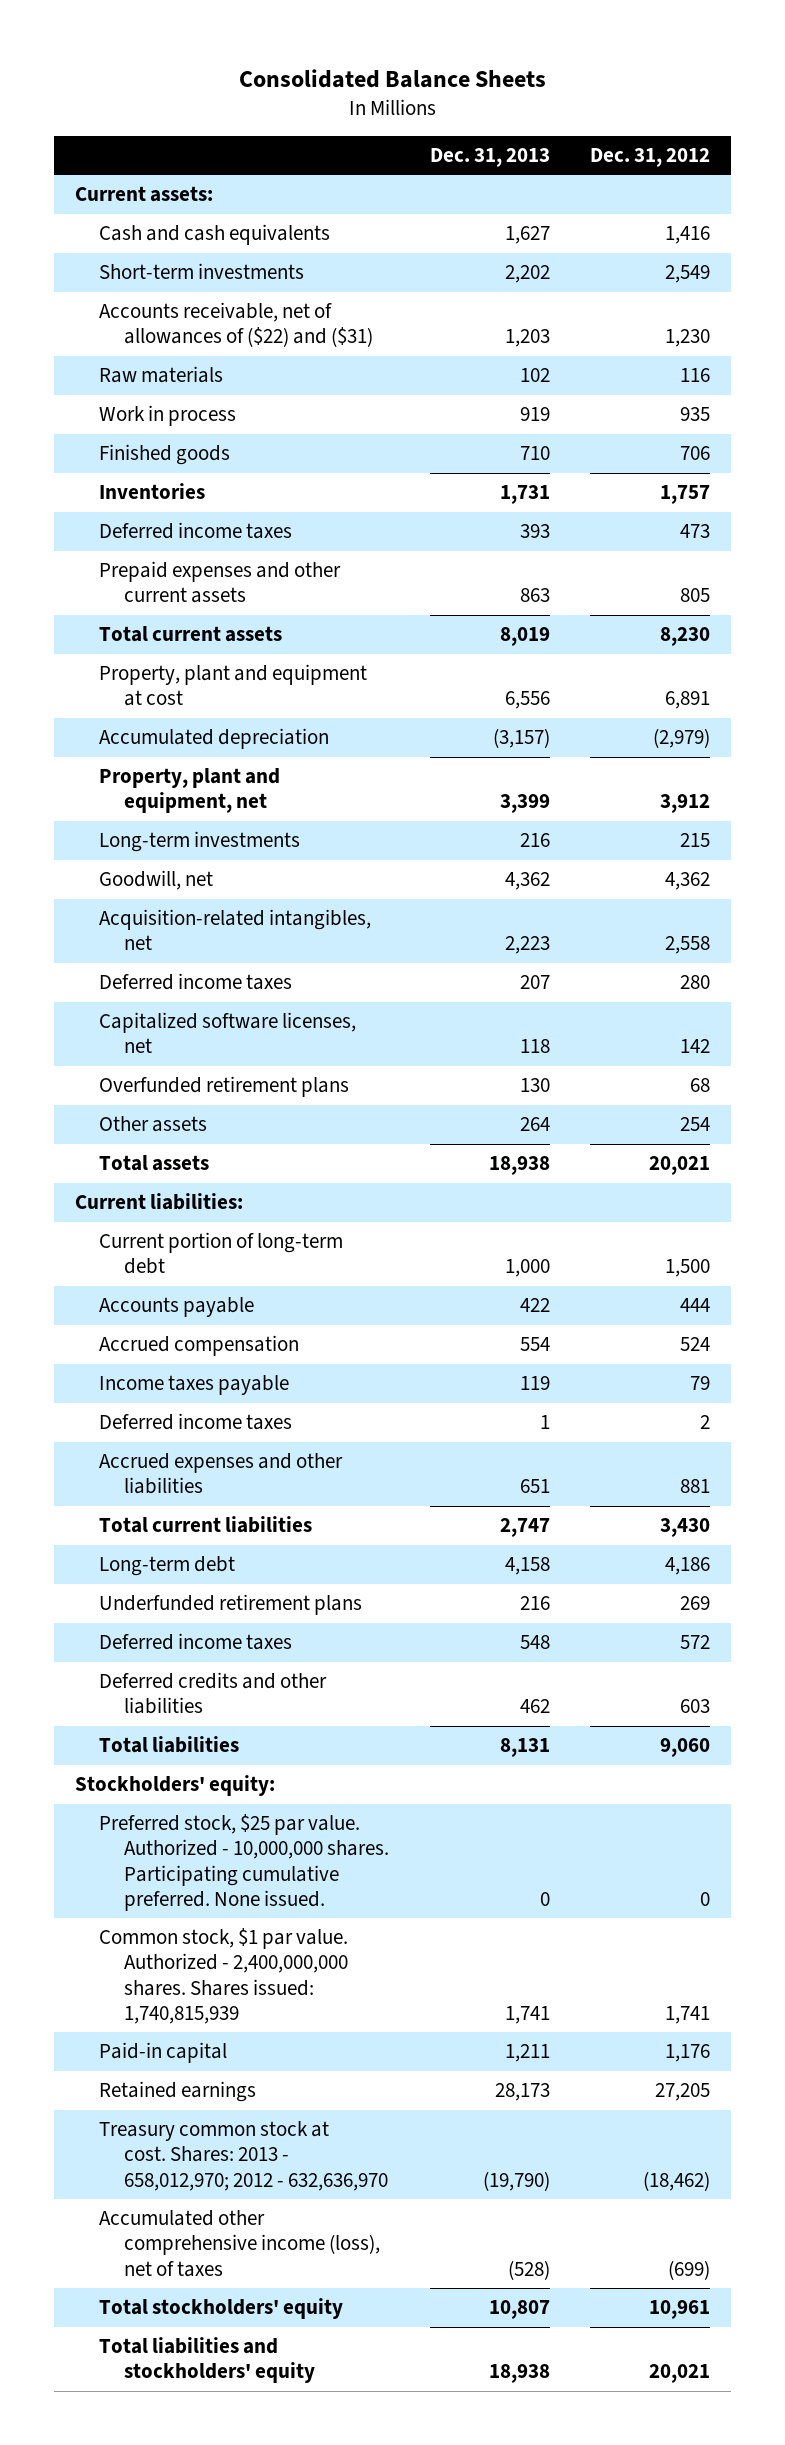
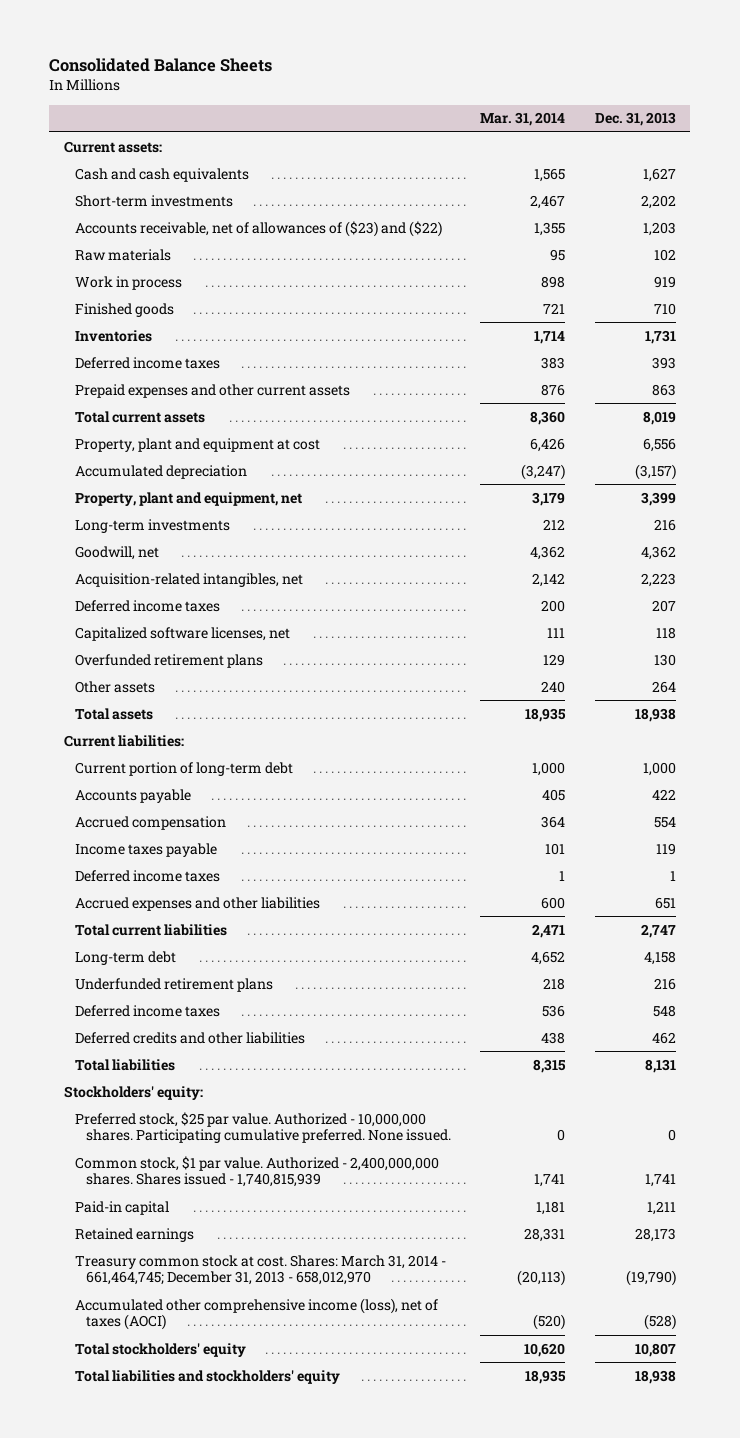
[590,147,711,167] Dec. 31, 2012 -> none
none -> [480,112,566,127] Mar. 31, 2014
[99,302,374,348] Accounts receivable, net of allowances of ($22) and ($31) -> [74,220,442,237] Accounts receivable, net of allowances of ($23) and ($22)
[99,1928,349,2024] Common stock, $1 par value. Authorized - 2,400,000,000 shares. Shares issued: 1,740,815,939 -> [74,1155,439,1188] Common stock, $1 par value. Authorized - 2,400,000,000 shares. Shares issued - 1,740,815,939
[99,2121,389,2191] Treasury common stock at cost. Shares: 2013 - 658,012,970; 2012 - 632,636,970 -> [74,1254,446,1286] Treasury common stock at cost. Shares: March 31, 2014 - 661,464,745; December 31, 2013 - 658,012,970
[99,2210,381,2277] Accumulated other comprehensive income (loss), net of taxes -> [74,1297,438,1331] Accumulated other comprehensive income (loss), net of taxes (AOCI)

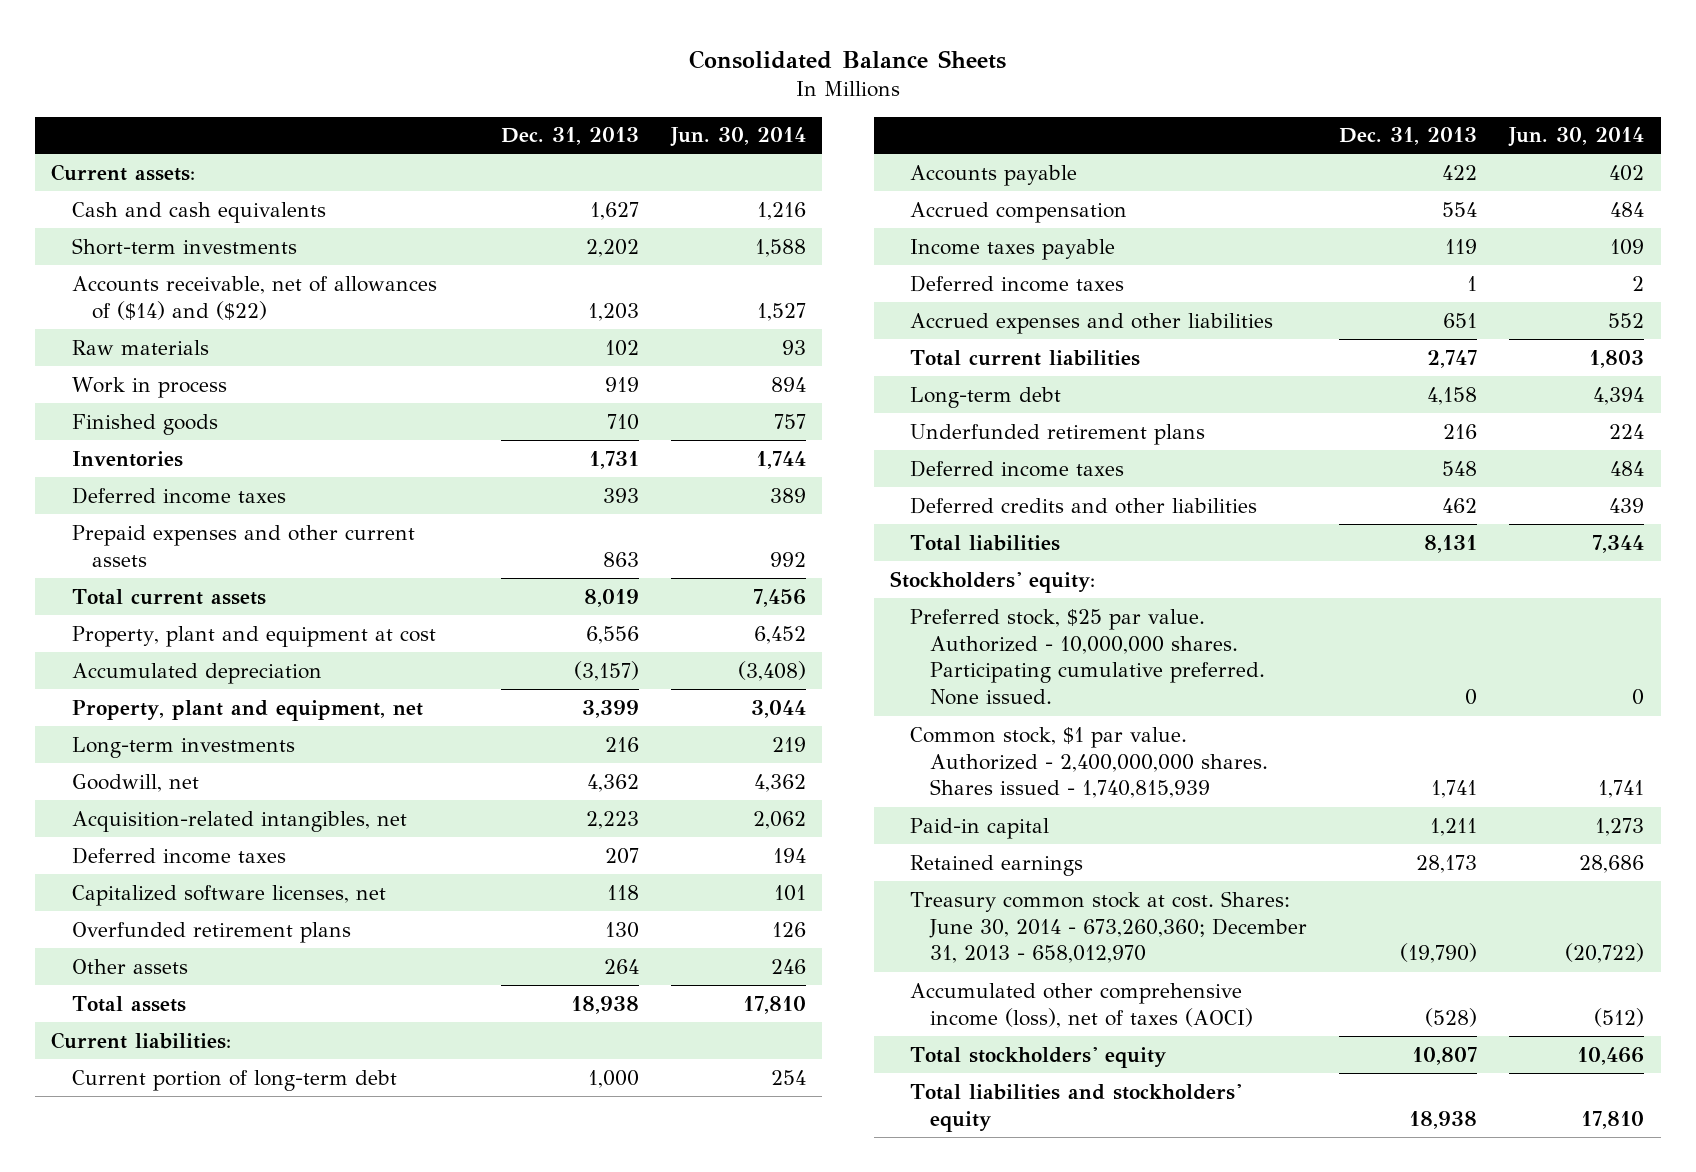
[480,112,566,127] Mar. 31, 2014 -> none
none -> [669,127,806,148] Jun. 30, 2014
[74,220,442,237] Accounts receivable, net of allowances of ($23) and ($22) -> [71,275,437,320] Accounts receivable, net of allowances of ($14) and ($22)
[74,1254,446,1286] Treasury common stock at cost. Shares: March 31, 2014 - 661,464,745; December 31, 2013 - 658,012,970 -> [910,890,1308,964] Treasury common stock at cost. Shares: June 30, 2014 - 673,260,360; December 31, 2013 - 658,012,970

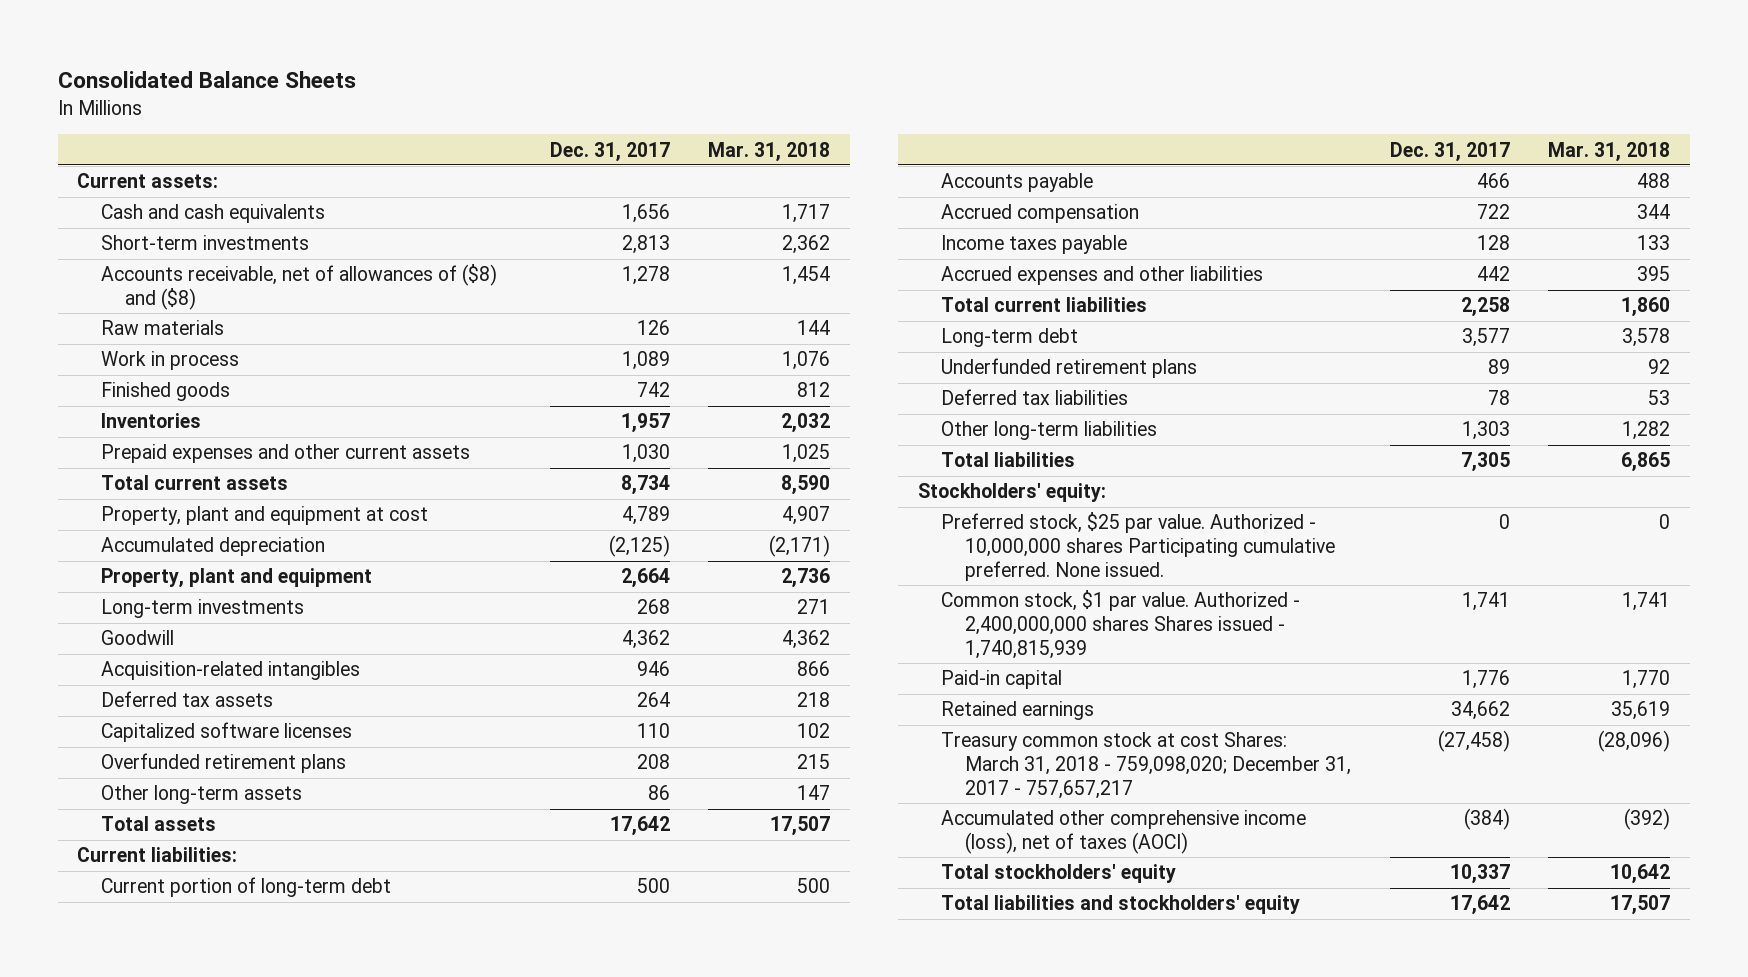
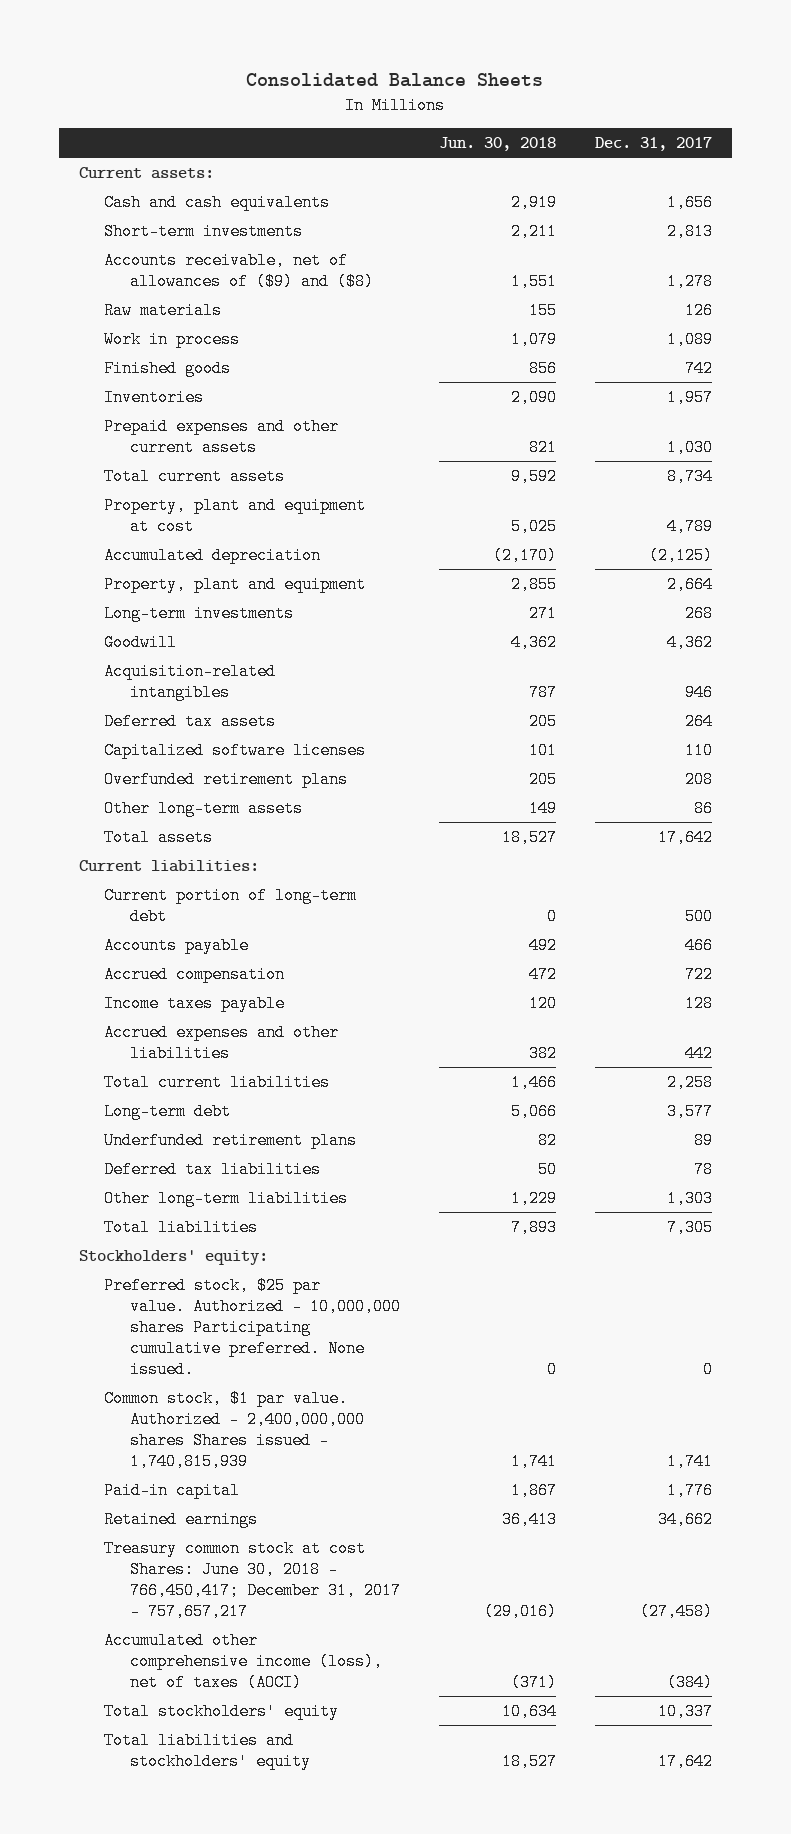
[708,141,831,162] Mar. 31, 2018 -> none
none -> [439,136,557,151] Jun. 30, 2018
[101,264,498,311] Accounts receivable, net of allowances of ($8) and ($8) -> [104,251,374,290] Accounts receivable, net of allowances of ($9) and ($8)
[941,732,1352,799] Treasury common stock at cost Shares: March 31, 2018 - 759,098,020; December 31, 2017 - 757,657,217 -> [104,1539,401,1620] Treasury common stock at cost Shares: June 30, 2018 - 766,450,417; December 31, 2017 - 757,657,217

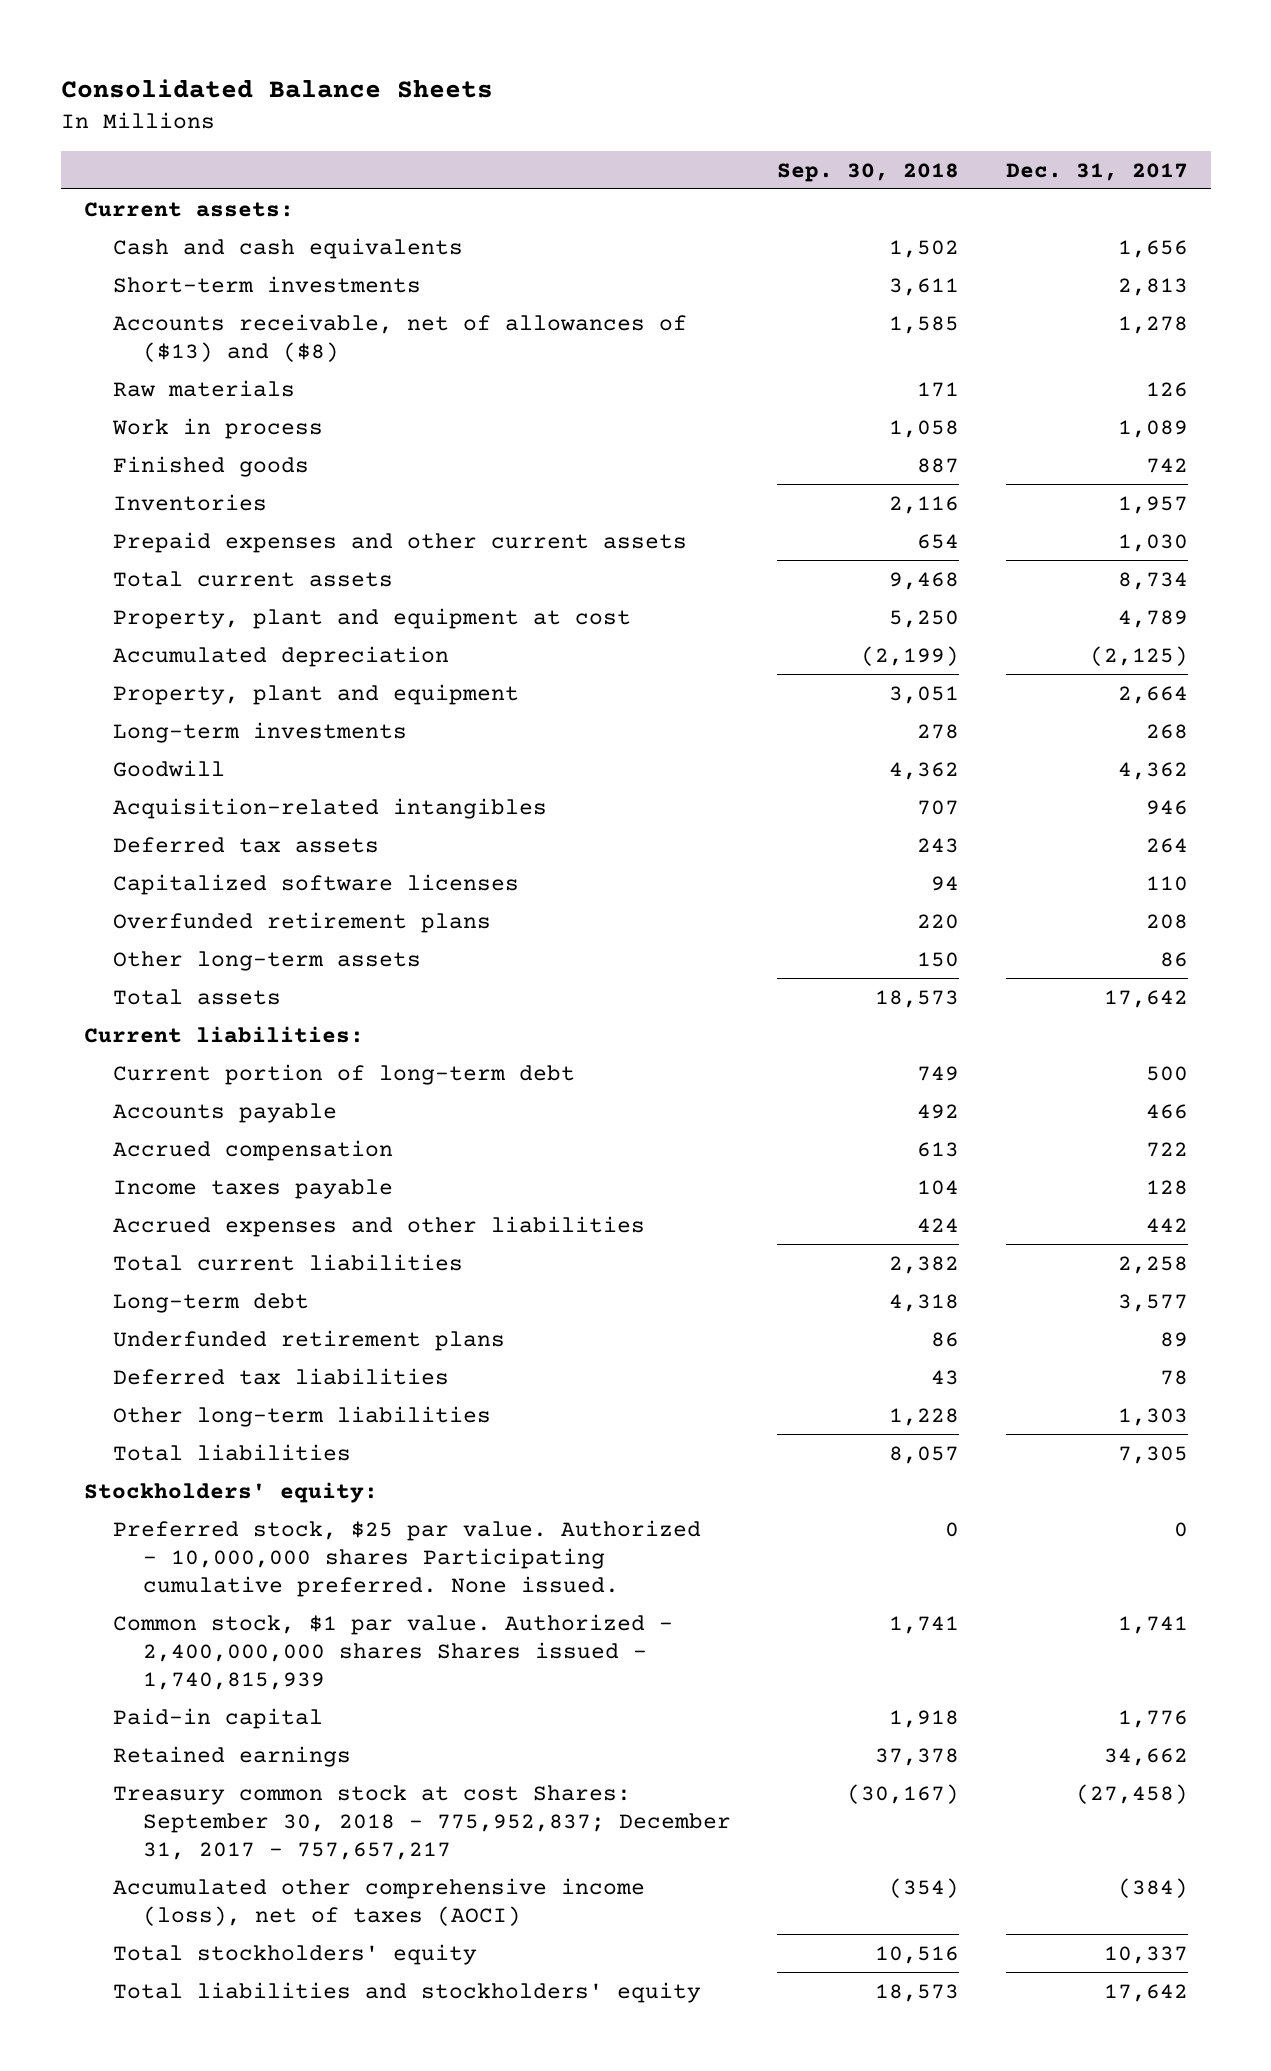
[439,136,557,151] Jun. 30, 2018 -> none
none -> [777,162,960,182] Sep. 30, 2018
[104,251,374,290] Accounts receivable, net of allowances of ($9) and ($8) -> [113,313,688,362] Accounts receivable, net of allowances of ($13) and ($8)
[104,1539,401,1620] Treasury common stock at cost Shares: June 30, 2018 - 766,450,417; December 31, 2017 - 757,657,217 -> [113,1784,732,1860] Treasury common stock at cost Shares: September 30, 2018 - 775,952,837; December 31, 2017 - 757,657,217

